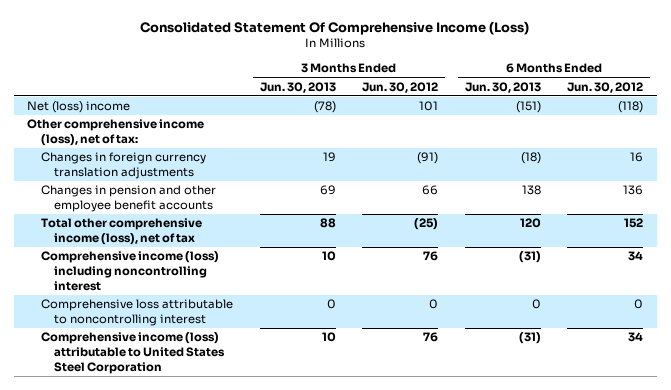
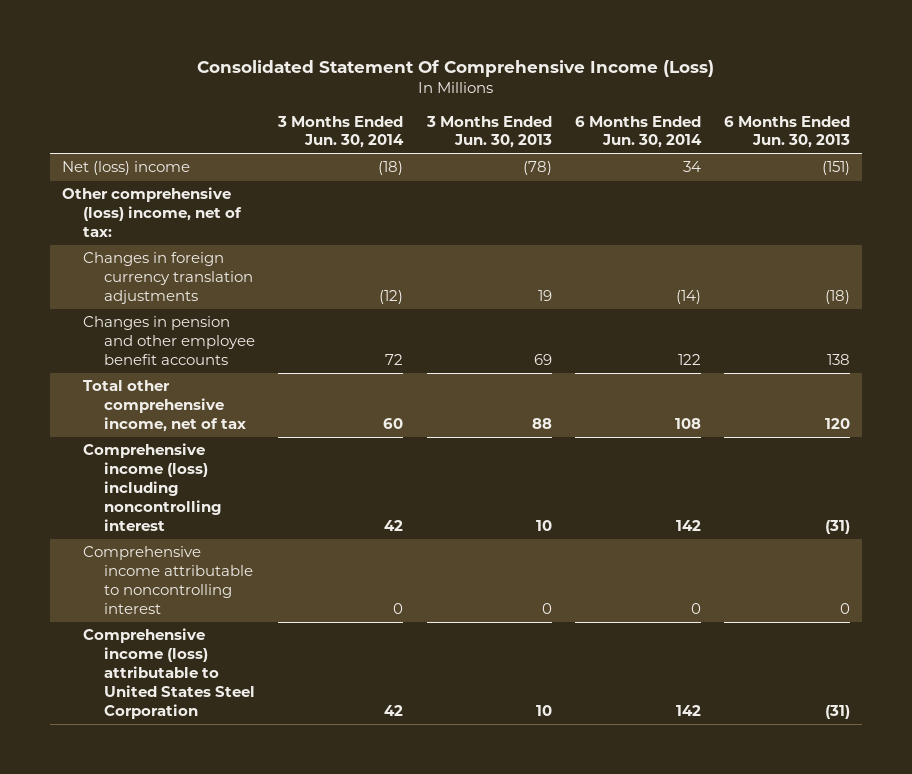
[362,81,439,93] Jun. 30, 2012 -> none
[567,81,644,93] Jun. 30, 2012 -> none
none -> [277,115,405,149] 3 Months Ended Jun. 30, 2014
none -> [574,115,702,149] 6 Months Ended Jun. 30, 2014
[27,119,205,147] Other comprehensive income (loss), net of tax: -> [61,187,243,238] Other comprehensive (loss) income, net of tax:
[40,218,202,246] Total other comprehensive income (loss), net of tax -> [83,380,247,433] Total other comprehensive income, net of tax
[40,299,233,327] Comprehensive loss attributable to noncontrolling interest -> [83,546,254,614] Comprehensive income attributable to noncontrolling interest

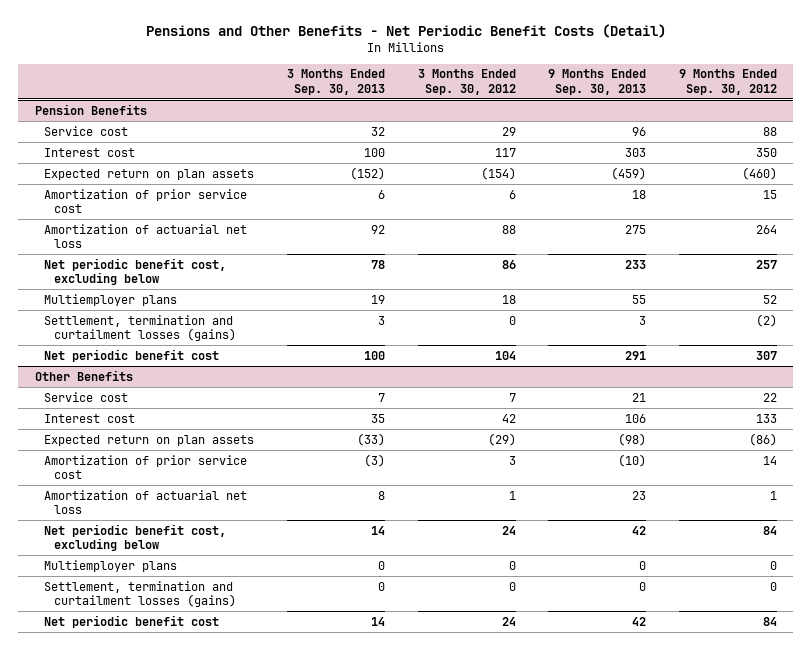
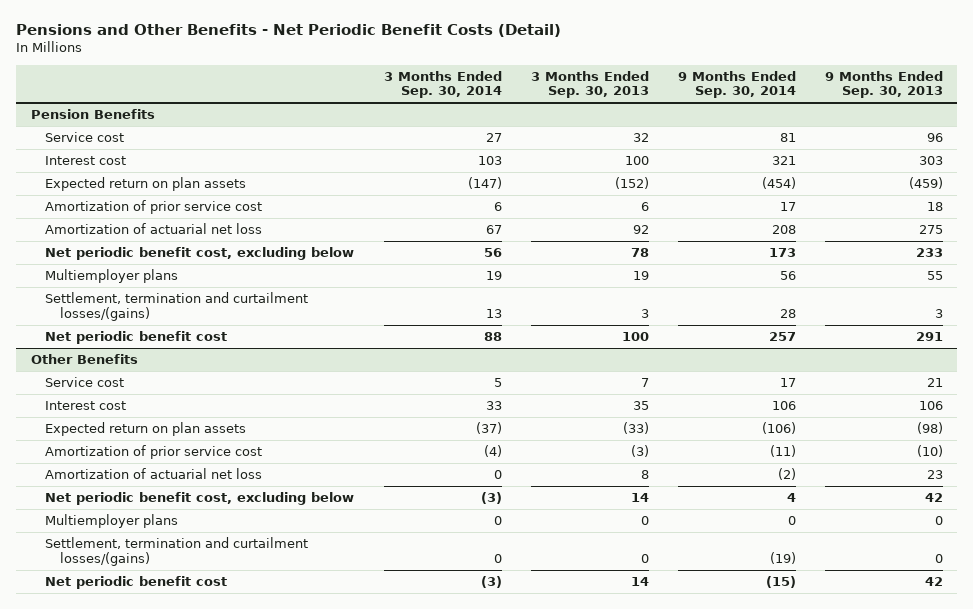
[417,69,516,95] 3 Months Ended Sep. 30, 2012 -> none
[678,69,777,95] 9 Months Ended Sep. 30, 2012 -> none
none -> [383,70,502,99] 3 Months Ended Sep. 30, 2014
none -> [677,70,796,99] 9 Months Ended Sep. 30, 2014
[44,314,236,341] Settlement, termination and curtailment losses (gains) -> [45,291,309,321] Settlement, termination and curtailment losses/(gains)
[44,580,236,607] Settlement, termination and curtailment losses (gains) -> [45,536,309,566] Settlement, termination and curtailment losses/(gains)

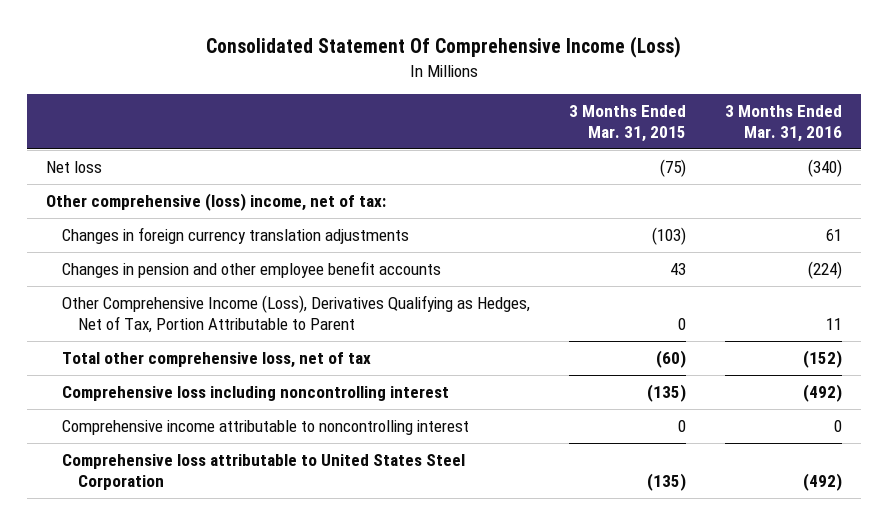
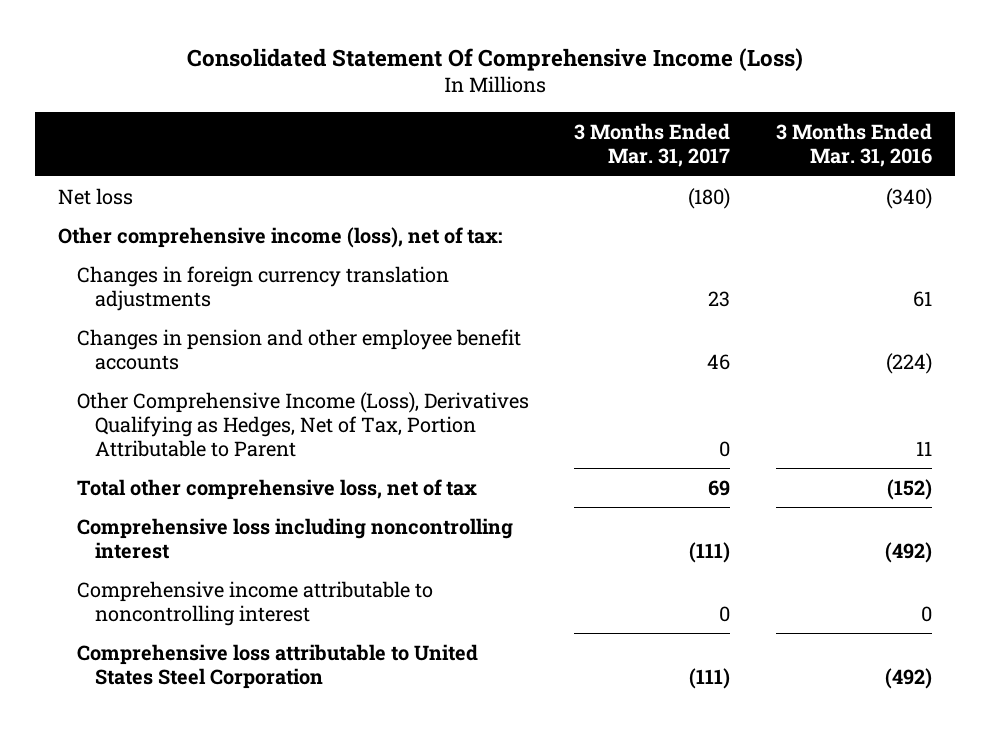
[568,104,686,142] 3 Months Ended Mar. 31, 2015 -> none
none -> [574,122,731,167] 3 Months Ended Mar. 31, 2017
[46,193,387,212] Other comprehensive (loss) income, net of tax: -> [57,226,502,248] Other comprehensive income (loss), net of tax:

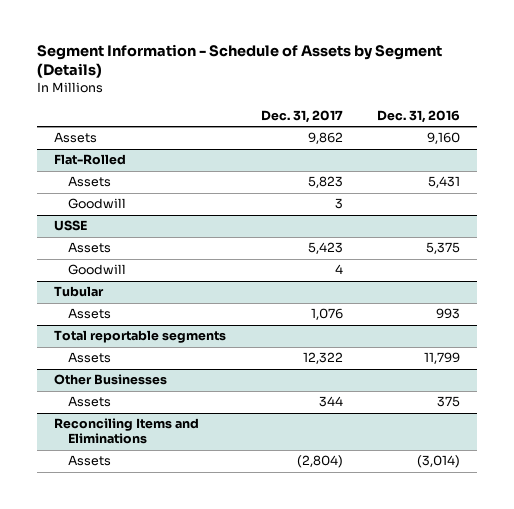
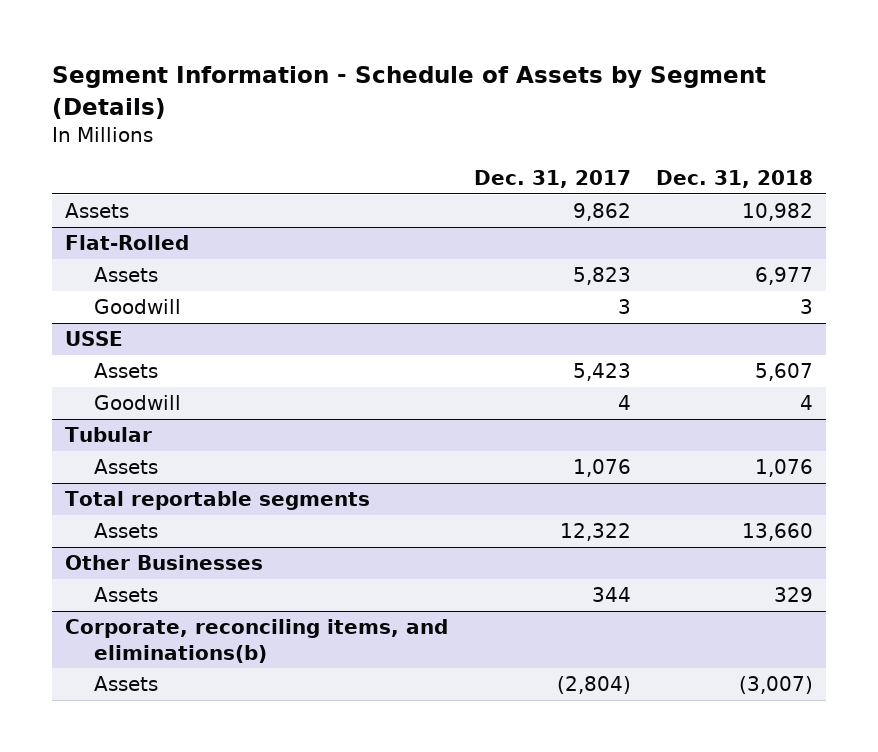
[377,109,461,123] Dec. 31, 2016 -> none
none -> [656,169,814,188] Dec. 31, 2018
[53,418,199,445] Reconciling Items and Eliminations -> [65,619,449,663] Corporate, reconciling items, and eliminations(b)

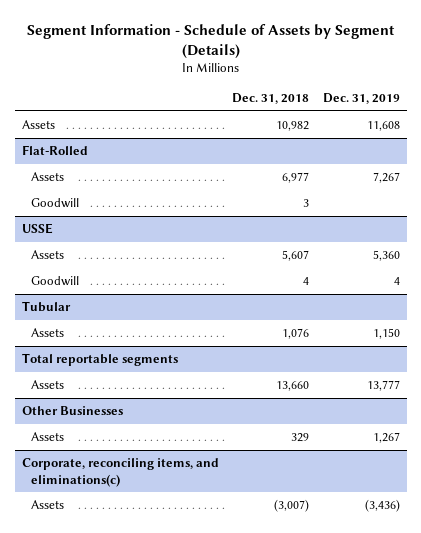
[473,169,631,188] Dec. 31, 2017 -> none
none -> [322,93,400,105] Dec. 31, 2019
[65,619,449,663] Corporate, reconciling items, and eliminations(b) -> [21,458,219,487] Corporate, reconciling items, and eliminations(c)

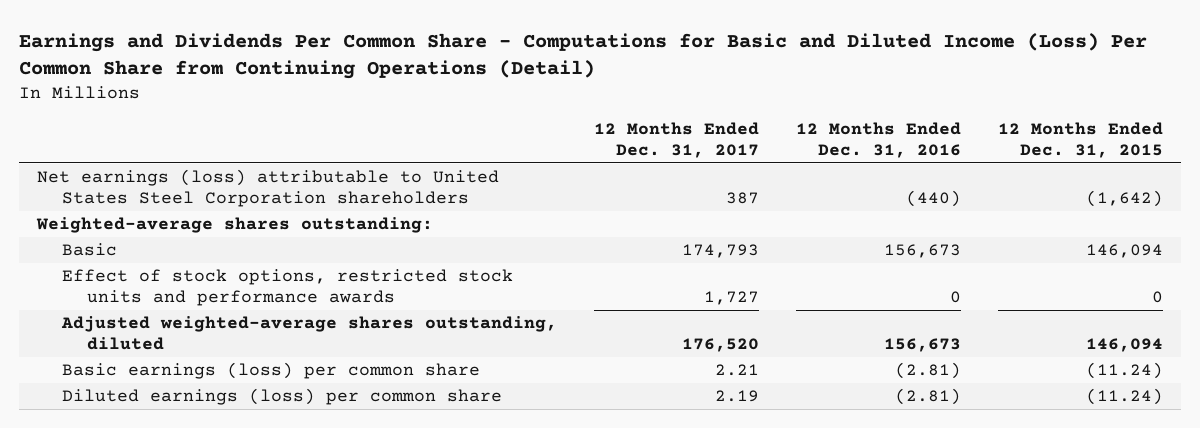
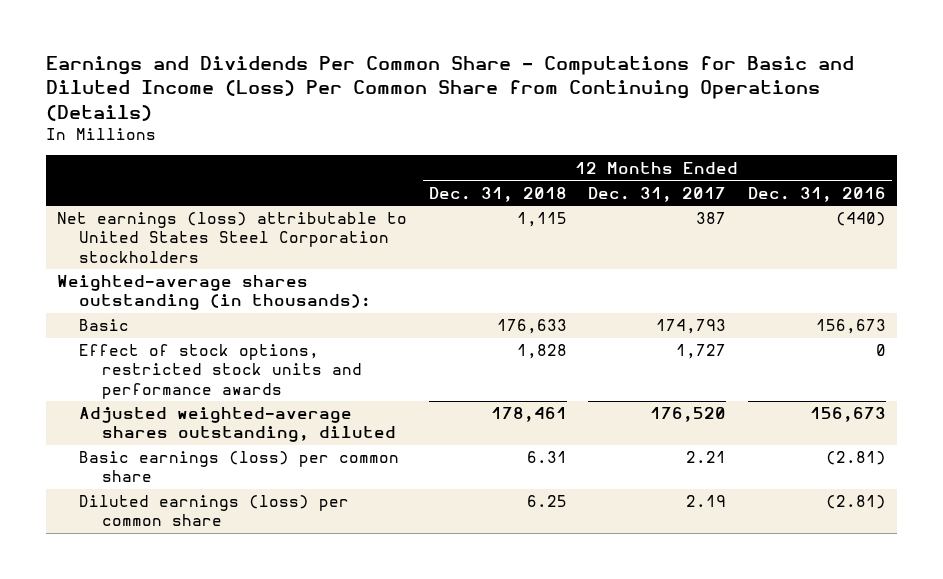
[18,32,1147,80] Earnings and Dividends Per Common Share - Computations for Basic and Diluted Income (Loss) Per Common Share from Continuing Operations (Detail) -> [46,56,855,121] Earnings and Dividends Per Common Share - Computations for Basic and Diluted Income (Loss) Per Common Share from Continuing Operations (Details)
[997,122,1163,159] 12 Months Ended Dec. 31, 2015 -> none
none -> [428,186,567,202] Dec. 31, 2018
[37,169,500,208] Net earnings (loss) attributable to United States Steel Corporation shareholders -> [56,212,407,263] Net earnings (loss) attributable to United States Steel Corporation stockholders
[36,217,434,234] Weighted-average shares outstanding: -> [56,275,372,311] Weighted-average shares outstanding (in thousands):

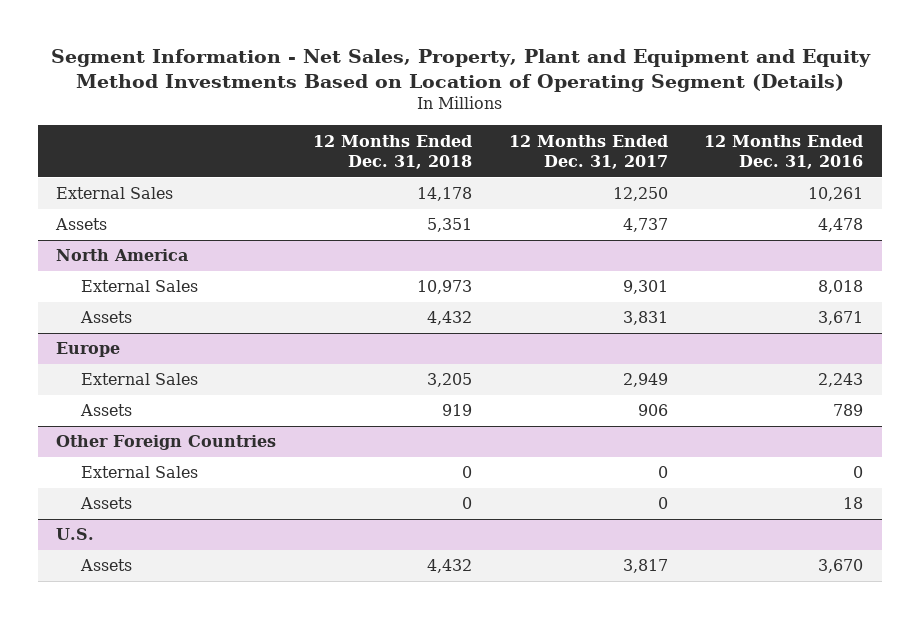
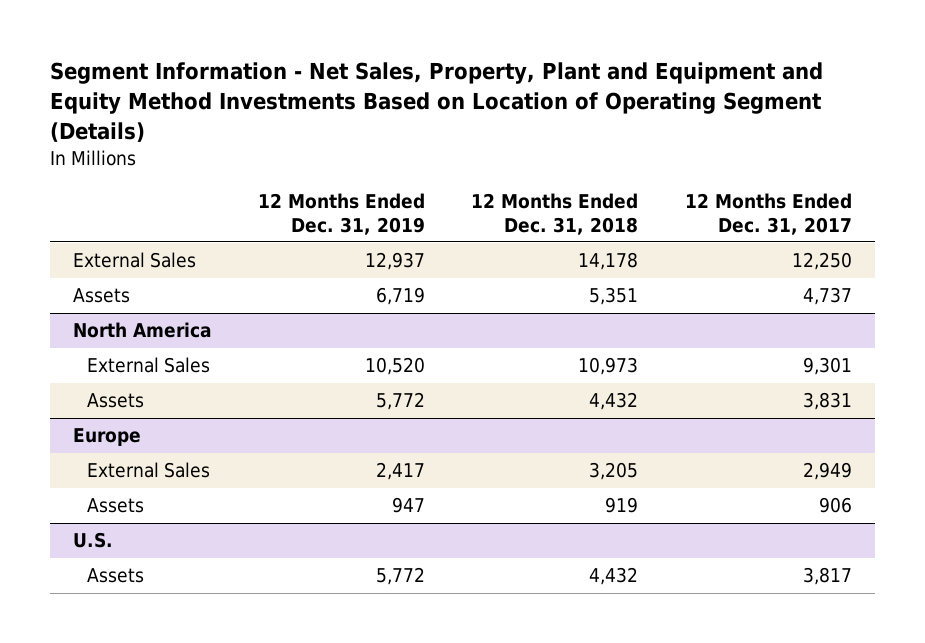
[704,134,864,170] 12 Months Ended Dec. 31, 2016 -> none
none -> [258,193,426,235] 12 Months Ended Dec. 31, 2019
[56,435,277,451] Other Foreign Countries -> none
[80,466,198,479] External Sales -> none
[79,497,132,510] Assets -> none

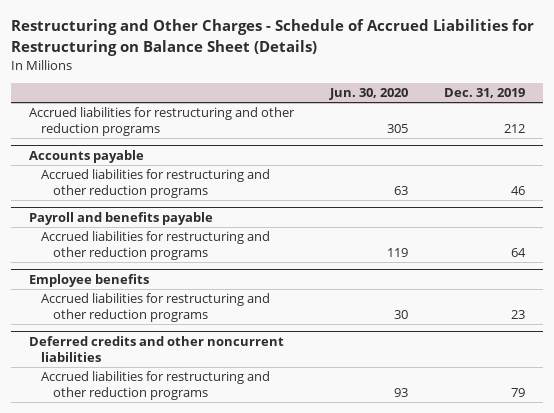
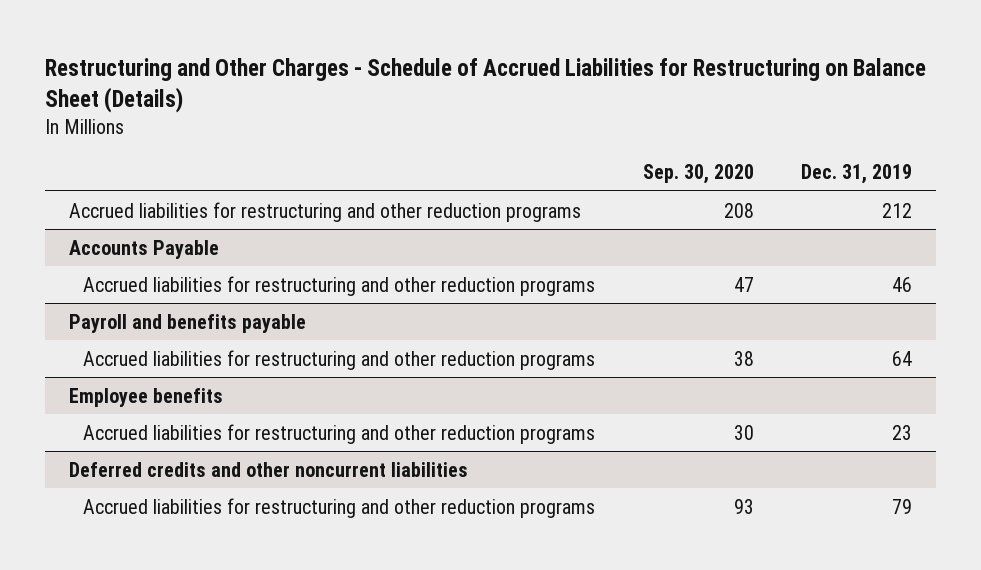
[328,88,408,101] Jun. 30, 2020 -> none
none -> [642,164,754,185] Sep. 30, 2020
[28,150,144,164] Accounts payable -> [69,239,220,259] Accounts Payable

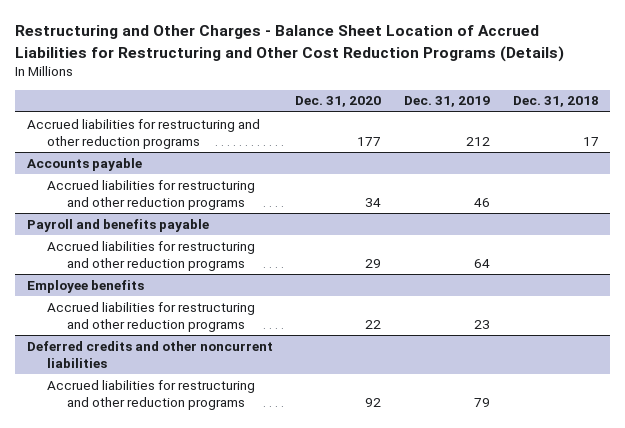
[45,58,927,113] Restructuring and Other Charges - Schedule of Accrued Liabilities for Restructuring on Balance Sheet (Details) -> [15,25,565,62] Restructuring and Other Charges - Balance Sheet Location of Accrued Liabilities for Restructuring and Other Cost Reduction Programs (Details)
[642,164,754,185] Sep. 30, 2020 -> none
none -> [295,96,382,108] Dec. 31, 2020
none -> [512,96,599,108] Dec. 31, 2018
[69,239,220,259] Accounts Payable -> [26,157,142,171] Accounts payable

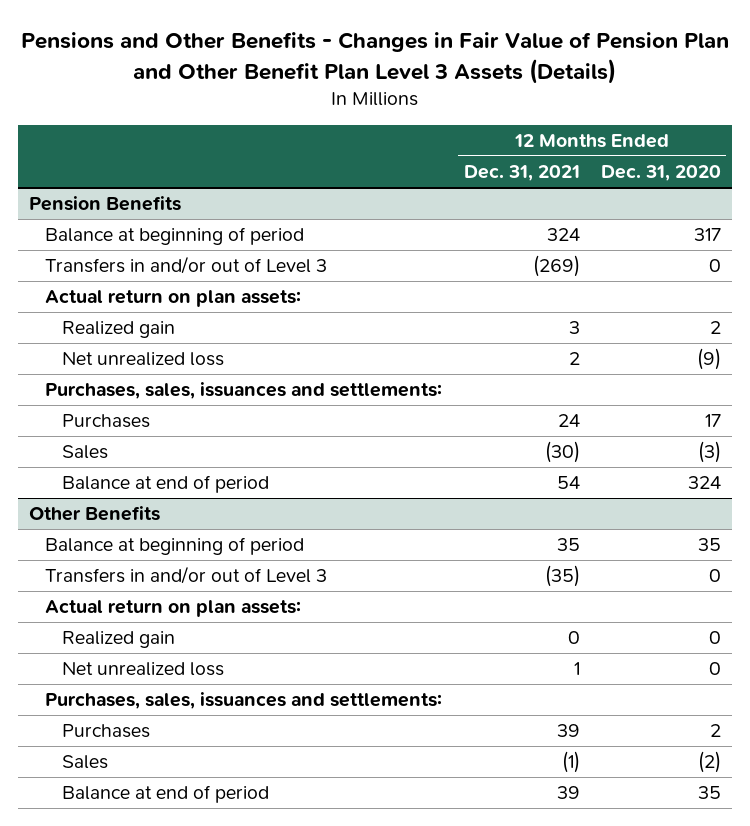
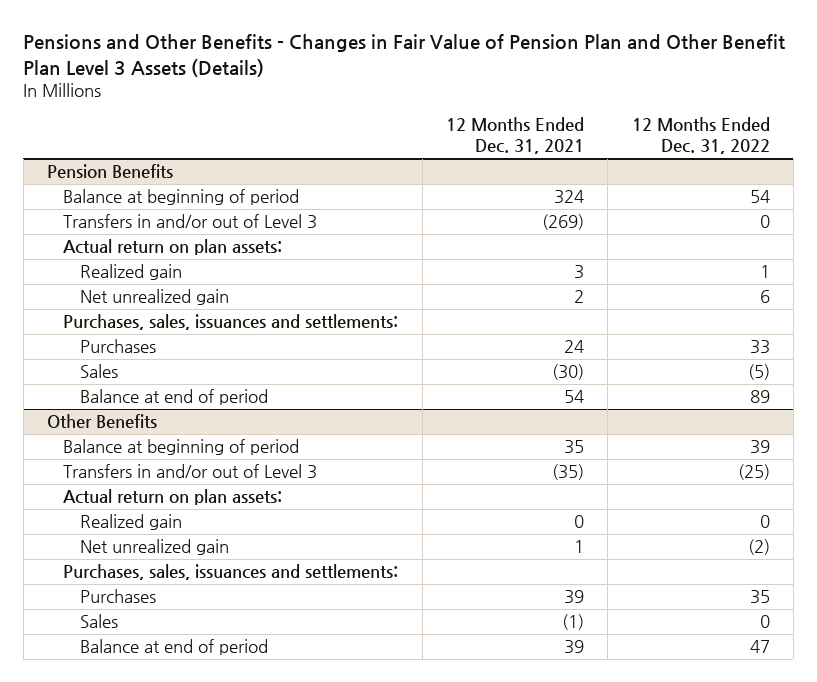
[601,165,722,182] Dec. 31, 2020 -> none
none -> [631,117,770,155] 12 Months Ended Dec. 31, 2022
[61,352,224,367] Net unrealized loss -> [79,289,229,306] Net unrealized gain
[61,662,224,677] Net unrealized loss -> [79,539,229,556] Net unrealized gain

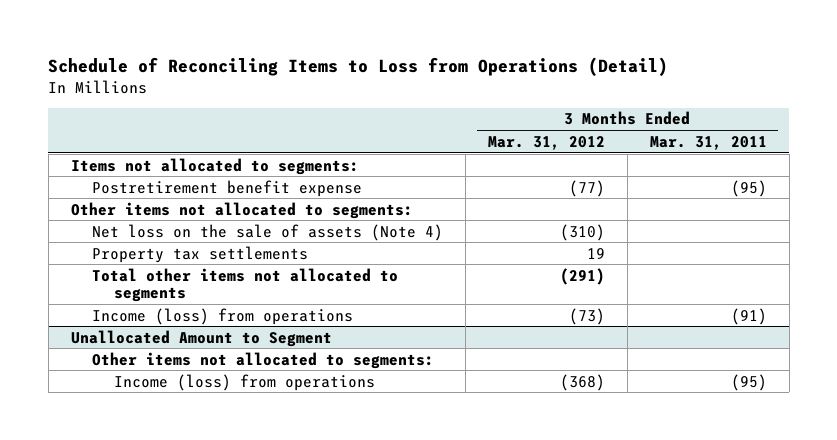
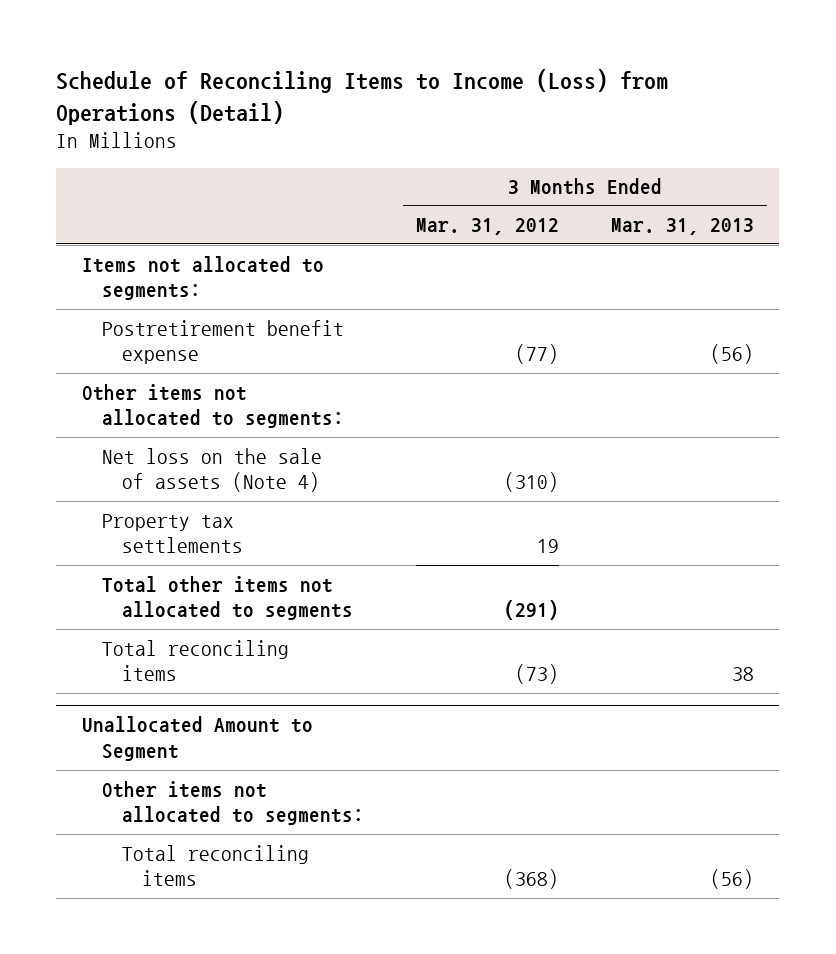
[48,56,669,76] Schedule of Reconciling Items to Loss from Operations (Detail) -> [56,69,669,125] Schedule of Reconciling Items to Income (Loss) from Operations (Detail)
[649,135,767,150] Mar. 31, 2011 -> none
none -> [610,218,754,236] Mar. 31, 2013
[92,307,354,325] Income (loss) from operations -> [102,639,290,682] Total reconciling items
[114,373,376,391] Income (loss) from operations -> [122,844,310,887] Total reconciling items

